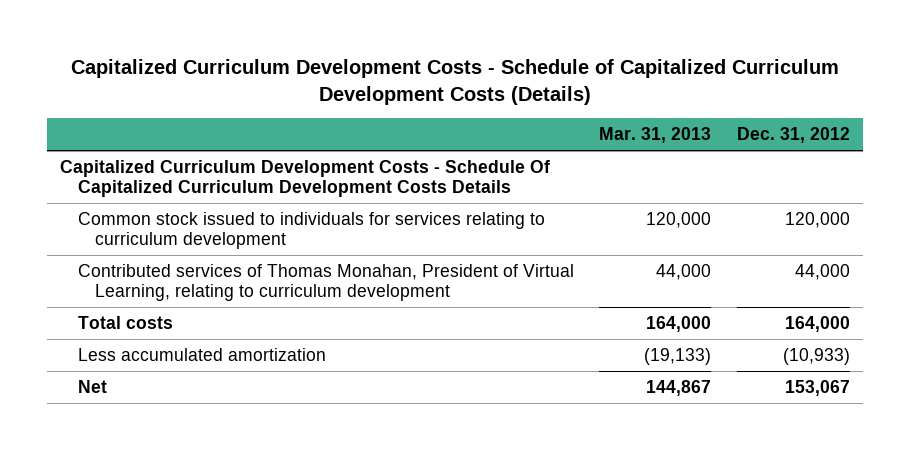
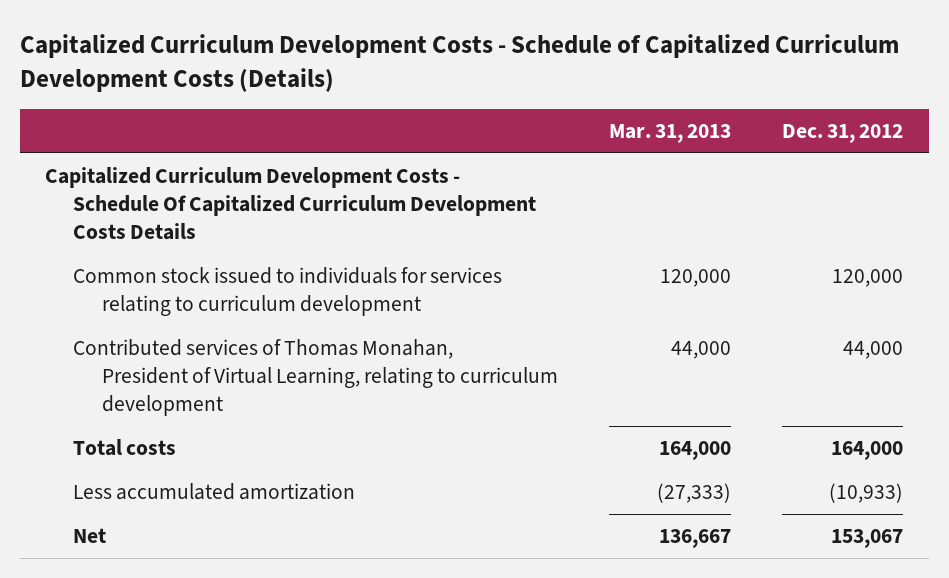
[644,347,712,365] (19,133) -> [657,483,732,504] (27,333)
[646,379,712,396] 144,867 -> [659,529,732,549] 136,667

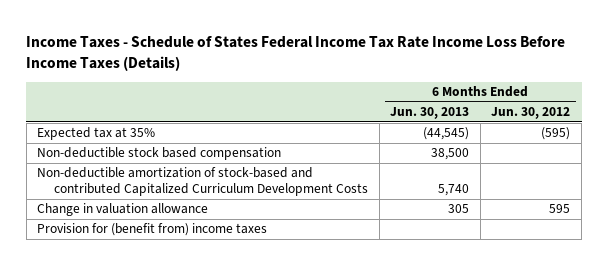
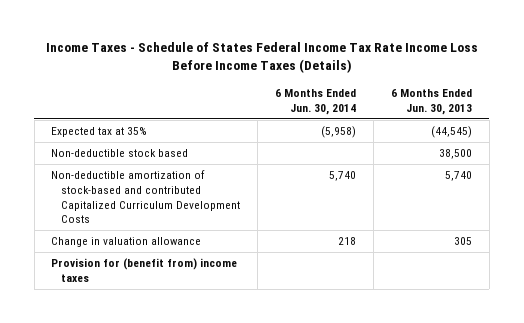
[491,106,571,119] Jun. 30, 2012 -> none
none -> [275,89,357,116] 6 Months Ended Jun. 30, 2014
[37,147,282,161] Non-deductible stock based compensation -> [51,149,189,158] Non-deductible stock based

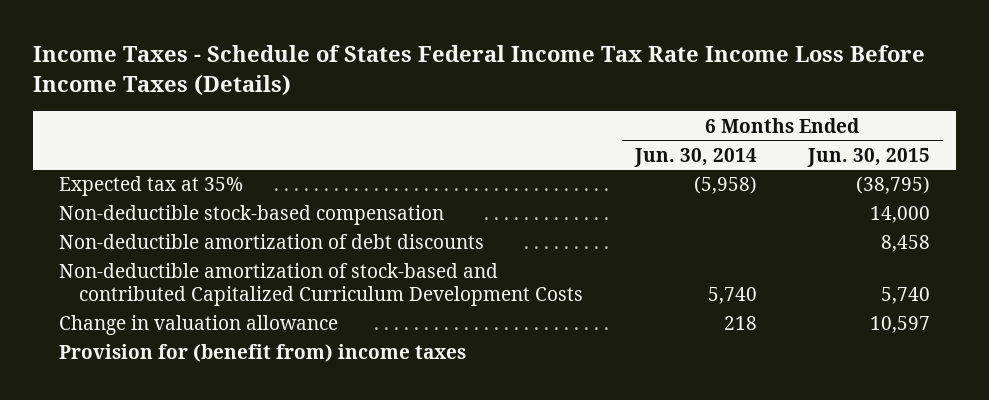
[391,89,473,116] 6 Months Ended Jun. 30, 2013 -> none
none -> [807,147,931,167] Jun. 30, 2015
[51,149,189,158] Non-deductible stock based -> [58,205,444,226] Non-deductible stock-based compensation
none -> [58,234,484,250] Non-deductible amortization of debt discounts

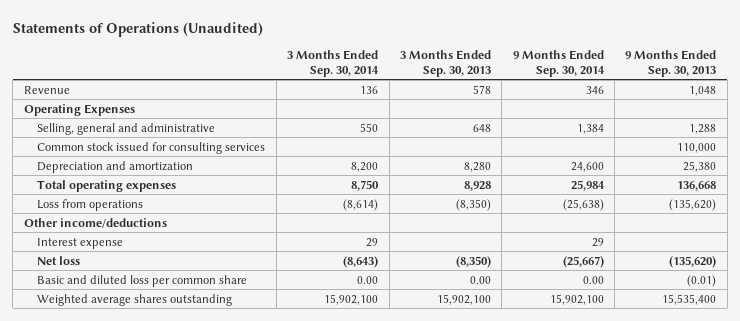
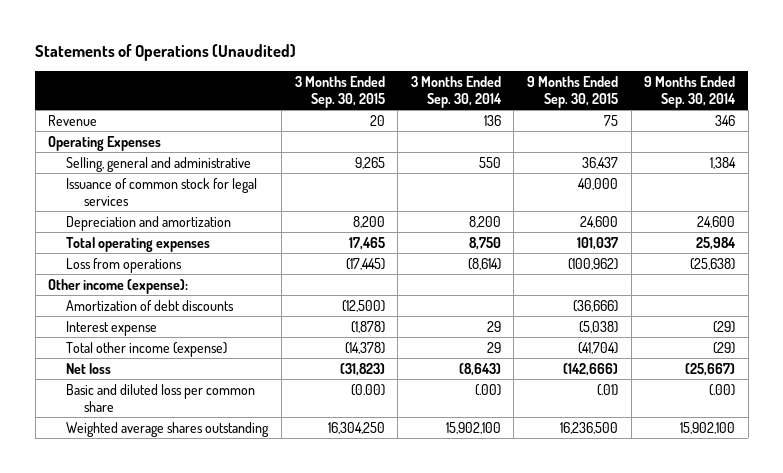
[399,49,491,77] 3 Months Ended Sep. 30, 2013 -> none
[625,49,717,77] 9 Months Ended Sep. 30, 2013 -> none
none -> [294,75,385,108] 3 Months Ended Sep. 30, 2015
none -> [527,75,619,108] 9 Months Ended Sep. 30, 2015
[37,141,266,154] Common stock issued for consulting services -> none
none -> [66,177,258,206] Issuance of common stock for legal services
[23,217,167,228] Other income/deductions -> [48,278,189,294] Other income (expense):
none -> [66,299,235,311] Amortization of debt discounts
[591,237,604,247] 29 -> [713,320,736,333] (29)
none -> [66,341,228,357] Total other income (expense)
[357,275,379,284] 0.00 -> [474,383,501,396] (.00)
[582,275,604,284] 0.00 -> [709,383,736,396] (.00)

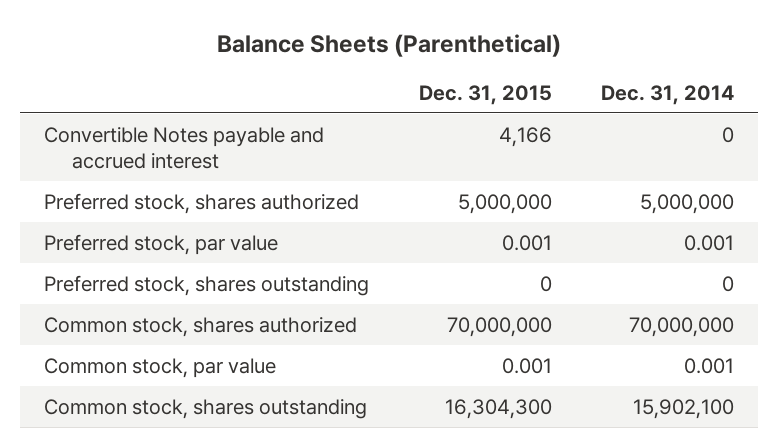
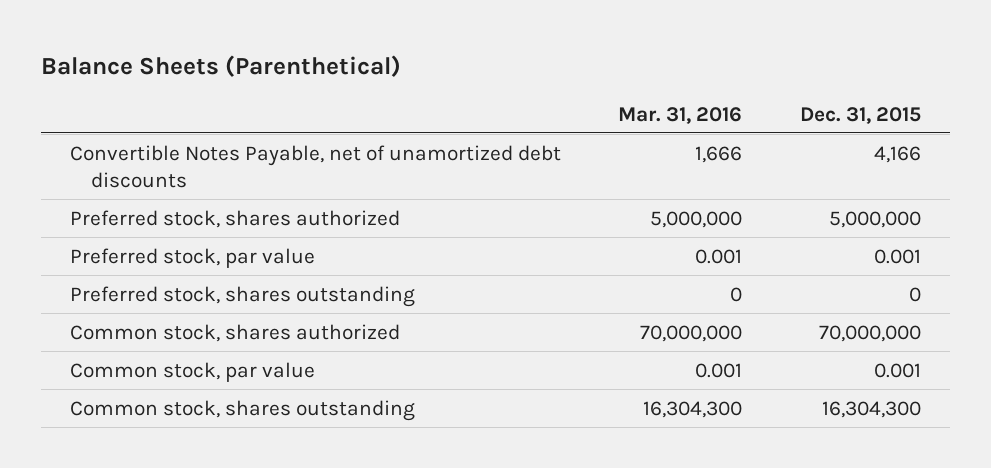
[600,84,734,105] Dec. 31, 2014 -> none
none -> [618,106,743,124] Mar. 31, 2016
[44,126,325,170] Convertible Notes payable and accrued interest -> [69,144,561,188] Convertible Notes Payable, net of unamortized debt discounts

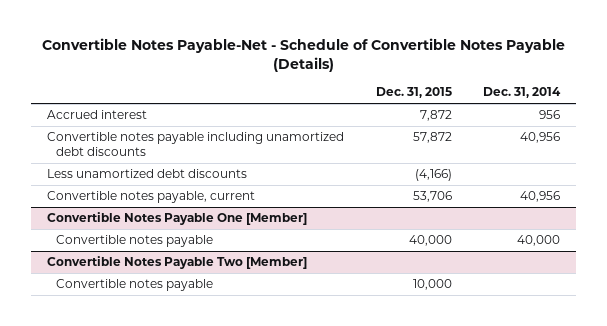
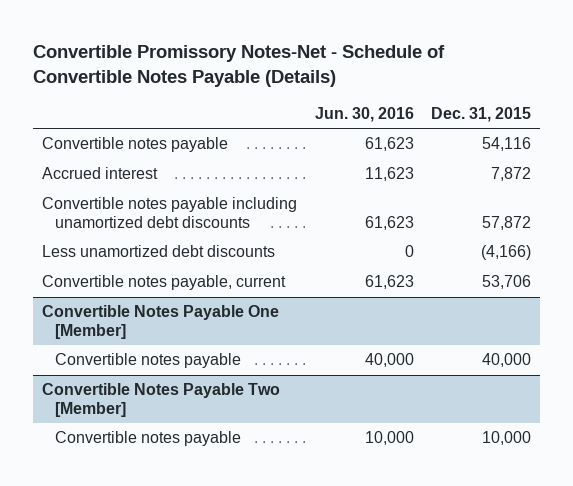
[41,37,565,72] Convertible Notes Payable-Net - Schedule of Convertible Notes Payable (Details) -> [33,45,446,87] Convertible Promissory Notes-Net - Schedule of Convertible Notes Payable (Details)
[483,87,562,99] Dec. 31, 2014 -> none
none -> [314,106,414,122] Jun. 30, 2016
none -> [42,137,229,153] Convertible notes payable

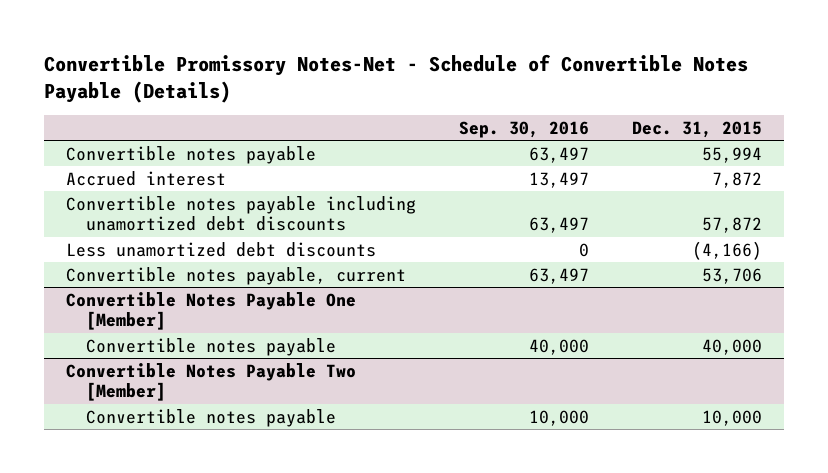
[314,106,414,122] Jun. 30, 2016 -> none
none -> [458,120,589,138] Sep. 30, 2016
[482,137,532,152] 54,116 -> [702,146,763,163] 55,994

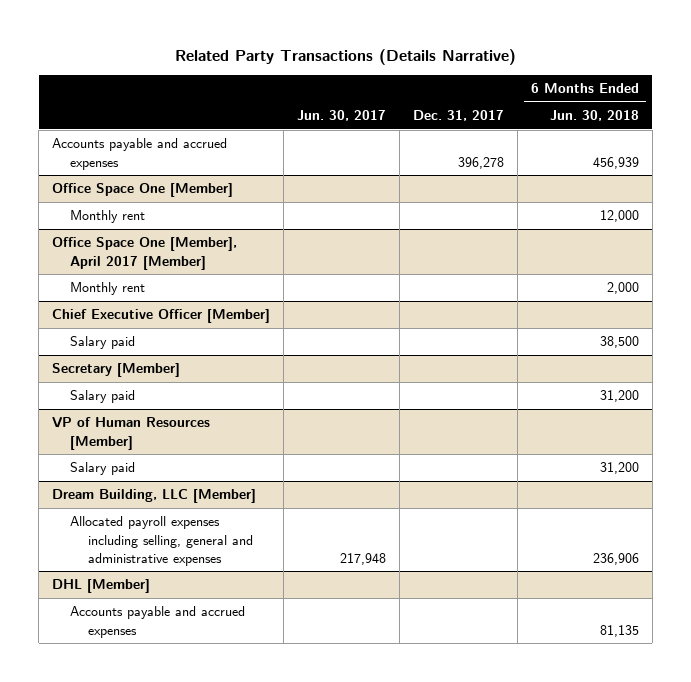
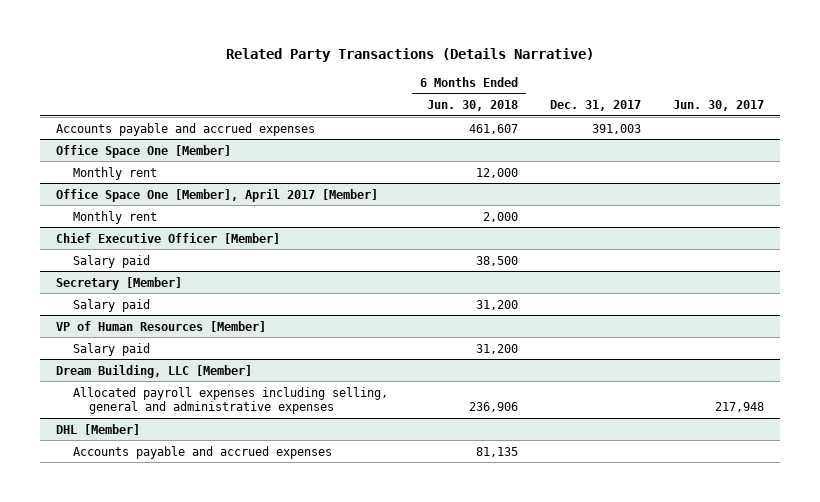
[458,156,505,169] 396,278 -> [592,123,642,134] 391,003
[593,156,640,169] 456,939 -> [468,123,518,134] 461,607

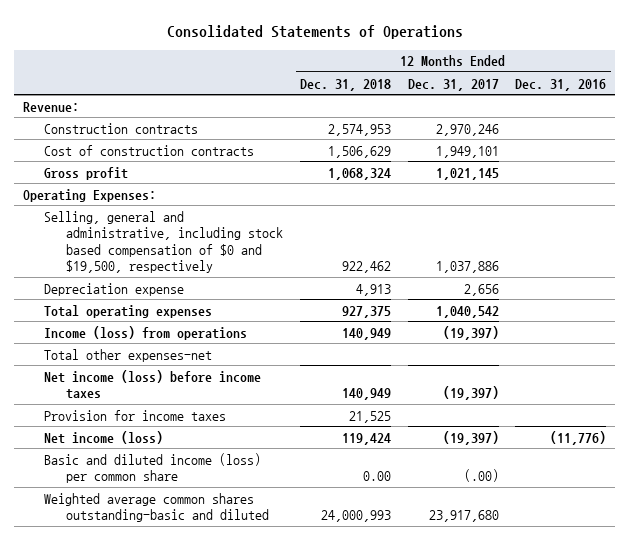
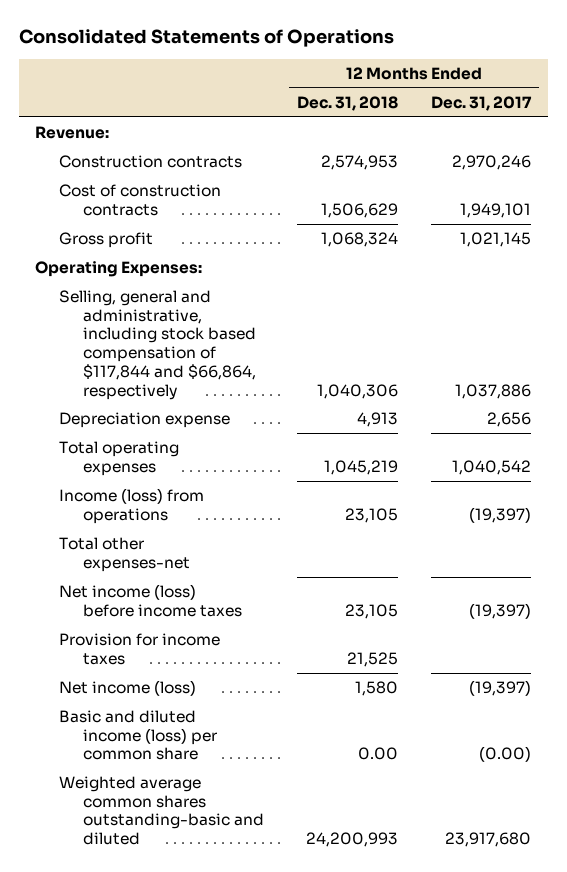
[515,78,607,91] Dec. 31, 2016 -> none
[44,210,284,273] Selling, general and administrative, including stock based compensation of $0 and $19,500, respectively -> [59,290,257,400] Selling, general and administrative, including stock based compensation of $117,844 and $66,864, respectively
[342,260,392,273] 922,462 -> [317,383,399,399] 1,040,306
[342,305,392,318] 927,375 -> [324,459,399,475] 1,045,219
[342,327,392,340] 140,949 -> [345,507,399,523] 23,105
[342,388,392,401] 140,949 -> [345,603,399,619] 23,105
[342,432,392,445] 119,424 -> [355,681,399,697] 1,580
[463,469,499,483] (.00) -> [479,746,532,763] (0.00)
[321,510,392,523] 24,000,993 -> [306,832,399,848] 24,200,993

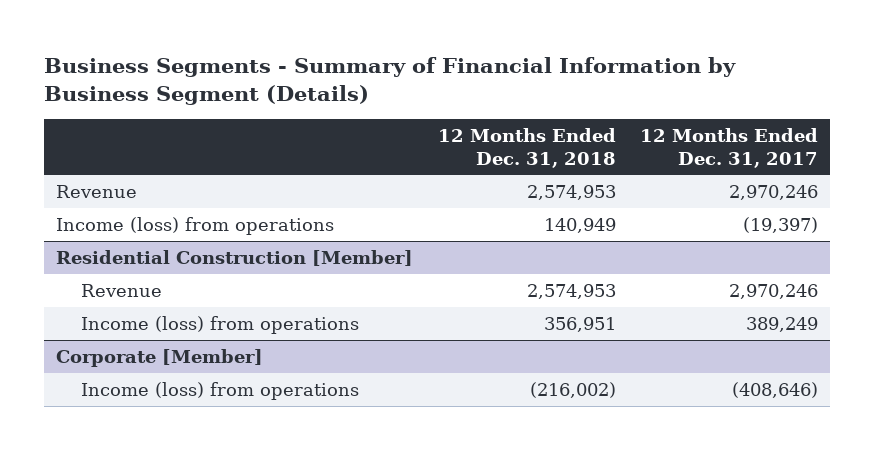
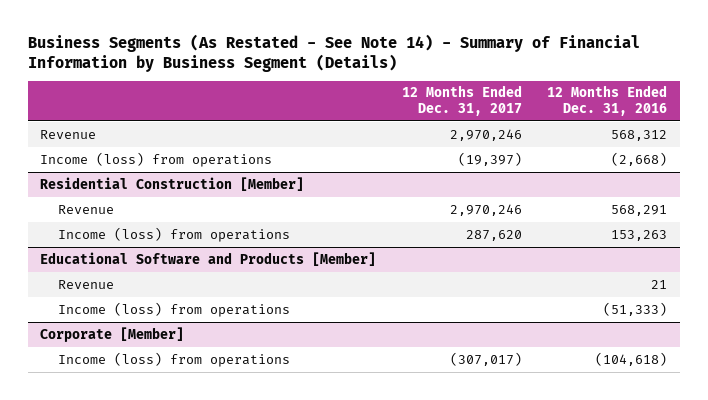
[44,56,737,105] Business Segments - Summary of Financial Information by Business Segment (Details) -> [27,33,640,72] Business Segments (As Restated - See Note 14) - Summary of Financial Information by Business Segment (Details)
[437,128,616,168] 12 Months Ended Dec. 31, 2018 -> none
none -> [547,85,668,116] 12 Months Ended Dec. 31, 2016
[745,317,818,333] 389,249 -> [465,229,522,241] 287,620
none -> [40,251,377,266] Educational Software and Products [Member]
none -> [57,279,114,289] Revenue
none -> [57,301,290,317] Income (loss) from operations
[731,382,818,399] (408,646) -> [449,351,522,366] (307,017)

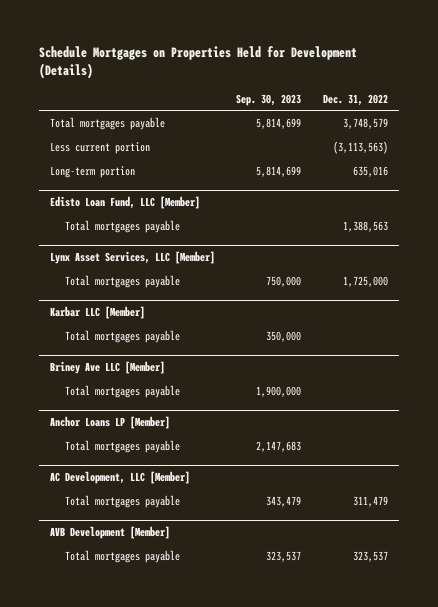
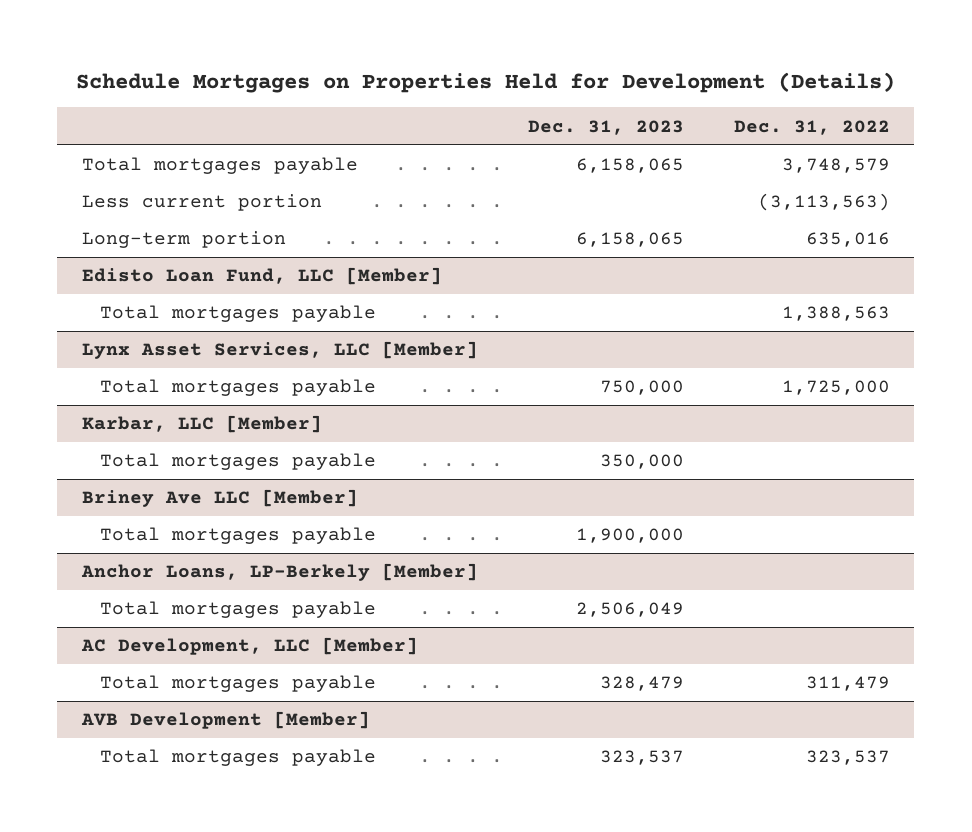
[236,93,302,106] Sep. 30, 2023 -> none
none -> [527,119,684,135] Dec. 31, 2023
[49,306,145,320] Karbar LLC [Member] -> [82,415,323,434] Karbar, LLC [Member]
[49,416,170,430] Anchor Loans LP [Member] -> [81,563,479,582] Anchor Loans, LP-Berkely [Member]

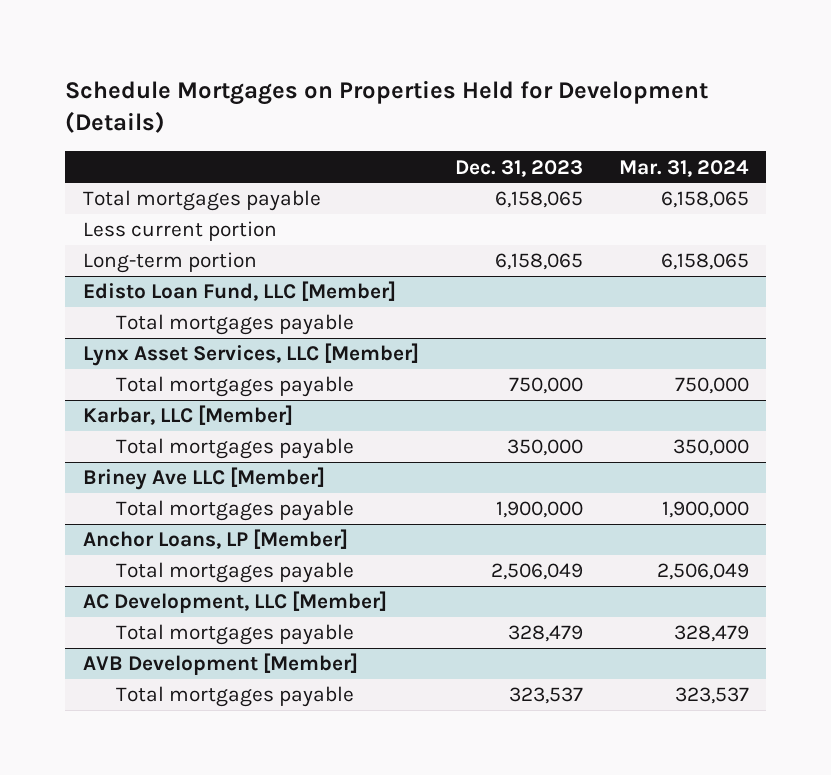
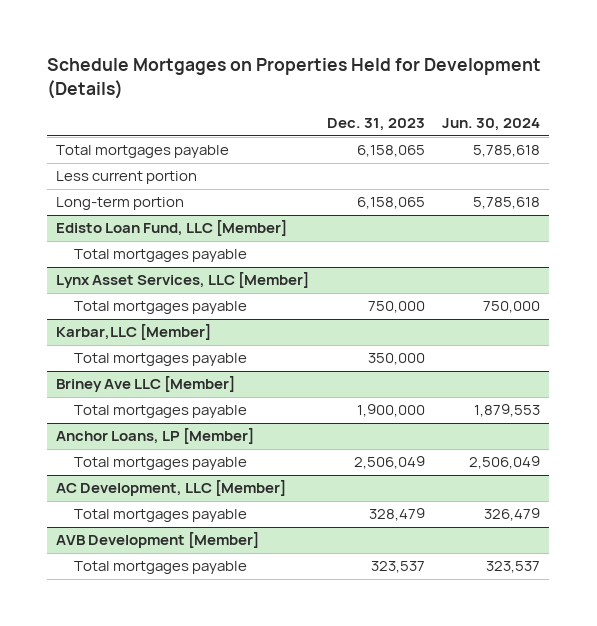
[618,159,749,177] Mar. 31, 2024 -> none
none -> [442,118,541,132] Jun. 30, 2024
[82,405,293,426] Karbar, LLC [Member] -> [56,324,212,341] Karbar,LLC [Member]

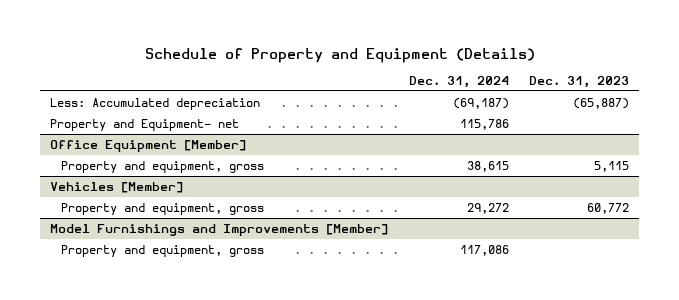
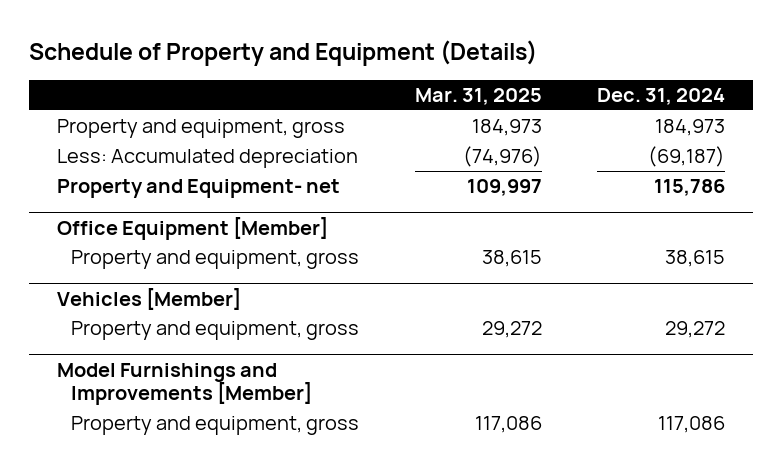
[529,76,630,89] Dec. 31, 2023 -> none
none -> [414,88,542,106] Mar. 31, 2025
none -> [56,119,345,139] Property and equipment, gross

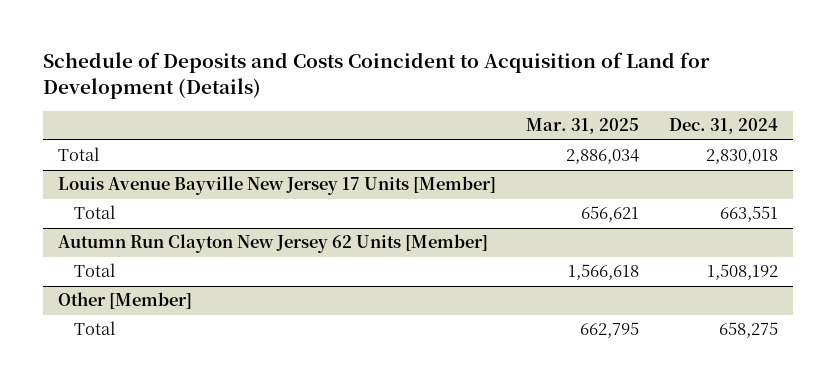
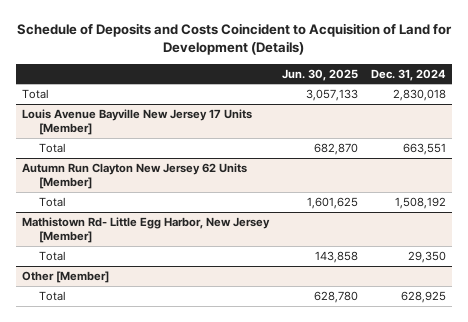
[525,118,639,135] Mar. 31, 2025 -> none
none -> [282,68,359,81] Jun. 30, 2025
none -> [22,216,271,244] Mathistown Rd- Little Egg Harbor, New Jersey [Member]
none -> [38,250,66,261] Total
[718,322,778,339] 658,275 -> [400,290,446,303] 628,925

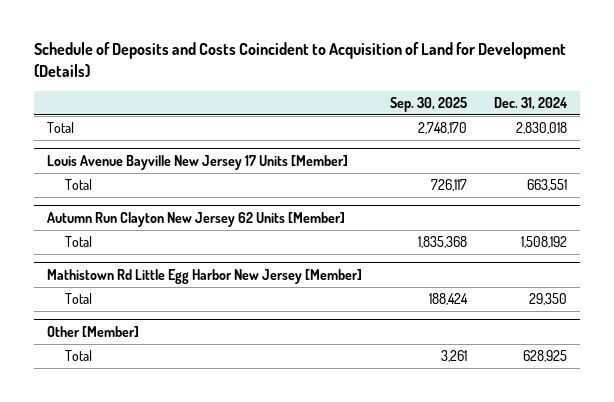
[282,68,359,81] Jun. 30, 2025 -> none
none -> [389,96,467,112] Sep. 30, 2025
[22,216,271,244] Mathistown Rd- Little Egg Harbor, New Jersey [Member] -> [47,269,363,285] Mathistown Rd Little Egg Harbor New Jersey [Member]

